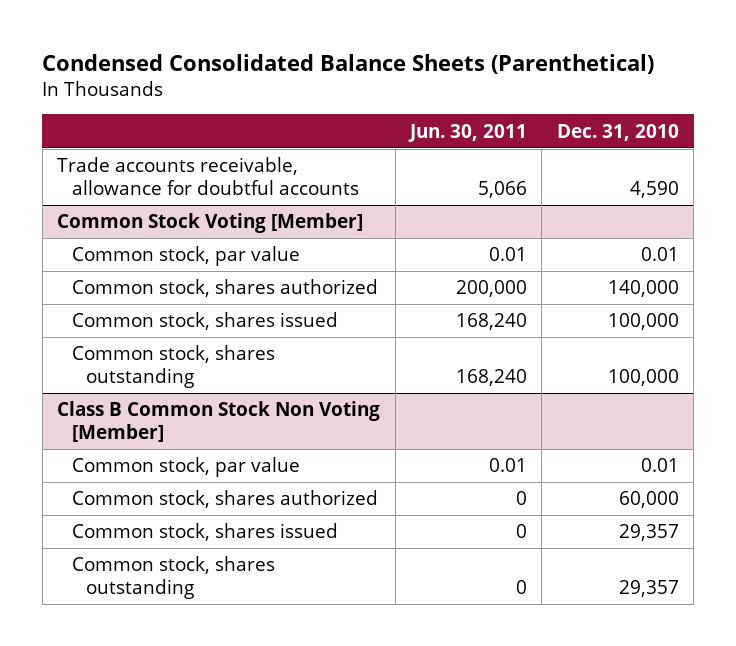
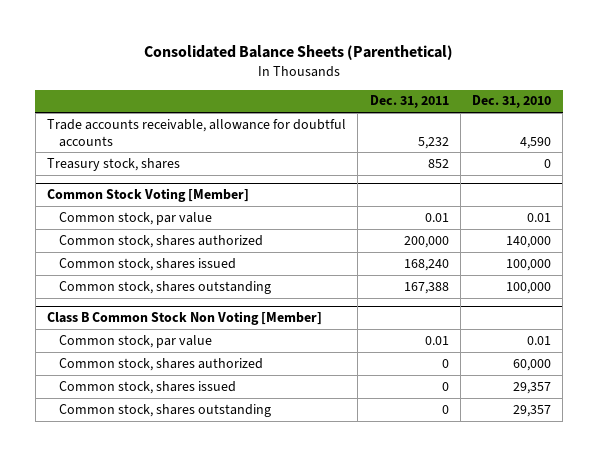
[42,53,655,74] Condensed Consolidated Balance Sheets (Parenthetical) -> [144,44,454,60] Consolidated Balance Sheets (Parenthetical)
[408,123,528,142] Jun. 30, 2011 -> none
none -> [369,95,449,109] Dec. 31, 2011
none -> [47,157,181,171] Treasury stock, shares

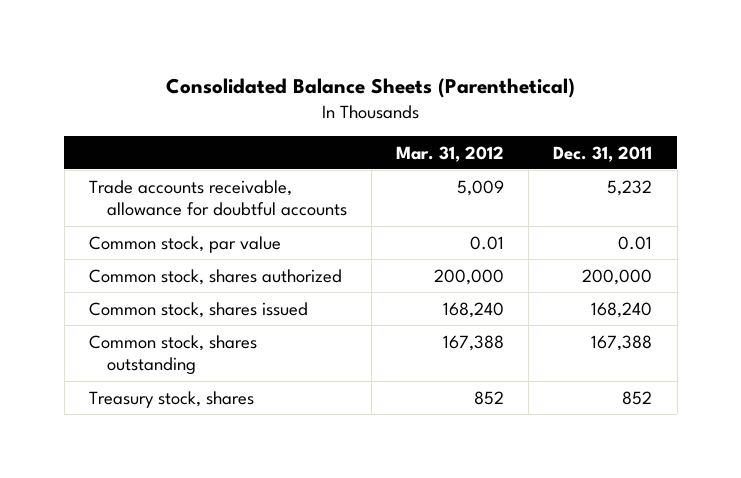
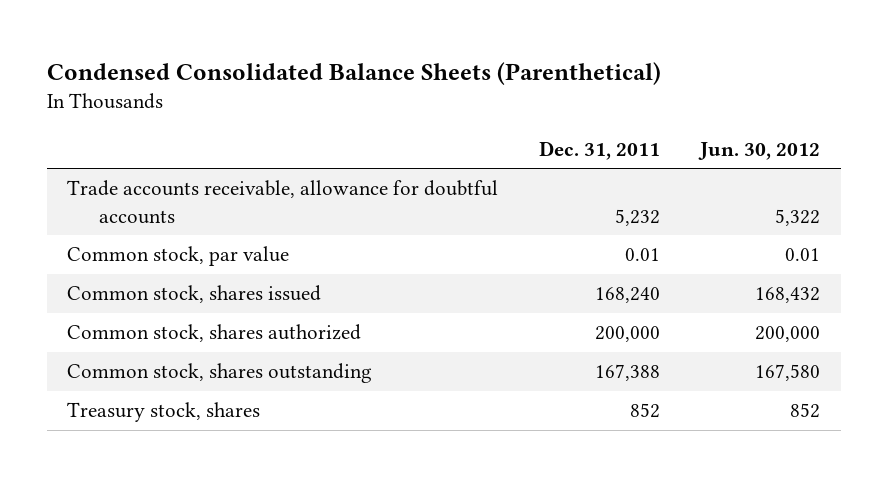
[165,77,575,98] Consolidated Balance Sheets (Parenthetical) -> [46,61,661,85] Condensed Consolidated Balance Sheets (Parenthetical)
[396,145,505,162] Mar. 31, 2012 -> none
none -> [698,141,821,160] Jun. 30, 2012
[88,268,342,285] Common stock, shares authorized -> [67,324,362,343] Common stock, shares authorized

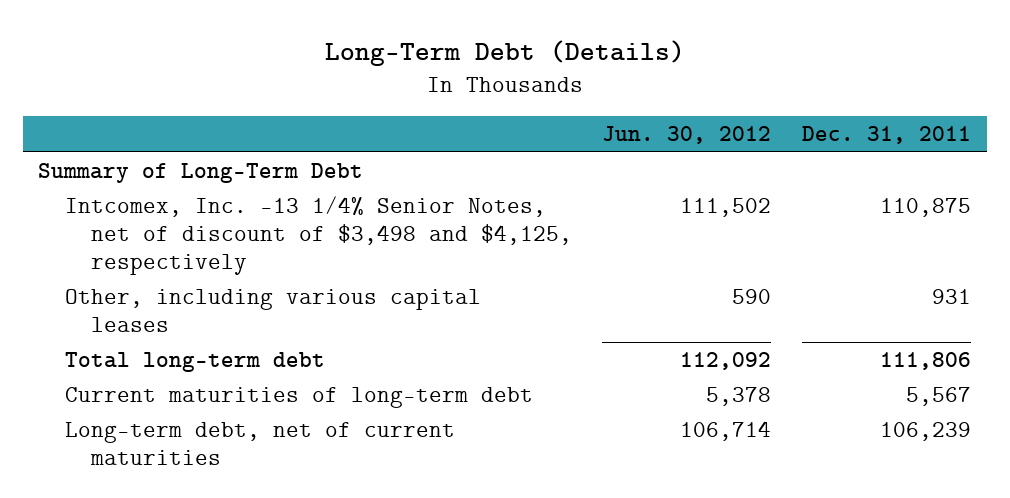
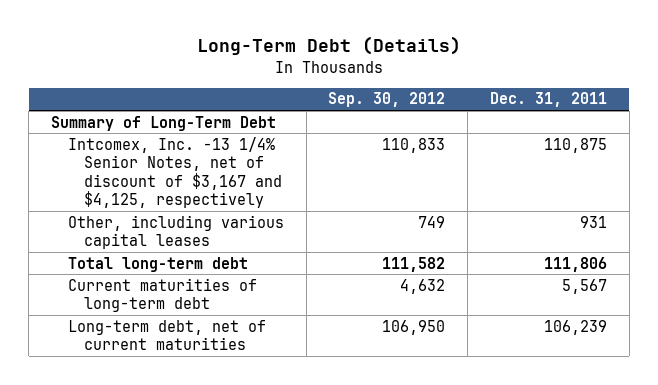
[602,126,772,145] Jun. 30, 2012 -> none
none -> [328,92,446,108] Sep. 30, 2012
[64,196,572,275] Intcomex, Inc. -13 1/4% Senior Notes, net of discount of $3,498 and $4,125, respectively -> [67,136,283,209] Intcomex, Inc. -13 1/4% Senior Notes, net of discount of $3,167 and $4,125, respectively

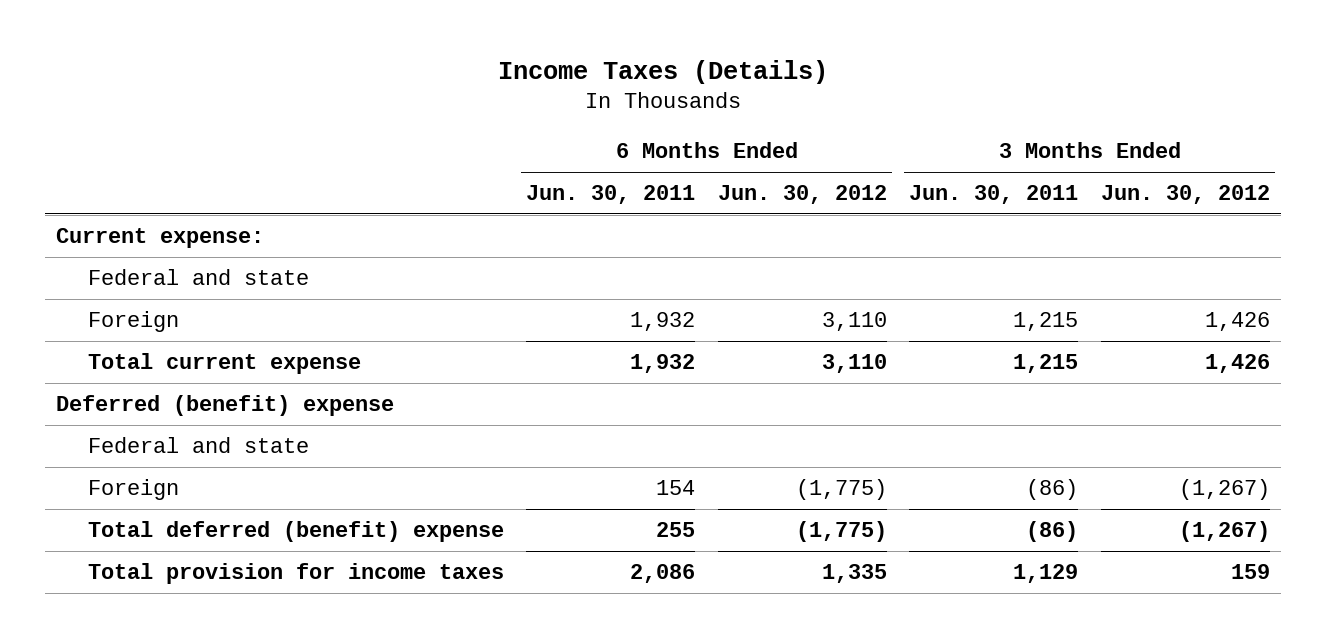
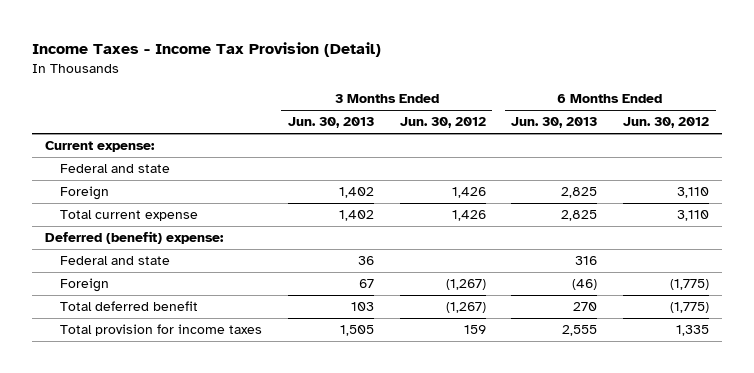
[497,59,828,84] Income Taxes (Details) -> [31,41,381,57] Income Taxes - Income Tax Provision (Detail)
[526,185,696,205] Jun. 30, 2011 -> none
[909,185,1079,205] Jun. 30, 2011 -> none
none -> [287,117,374,129] Jun. 30, 2013
none -> [511,117,598,129] Jun. 30, 2013
[55,395,394,417] Deferred (benefit) expense -> [44,231,224,245] Deferred (benefit) expense:
[87,521,504,543] Total deferred (benefit) expense -> [59,301,198,312] Total deferred benefit

